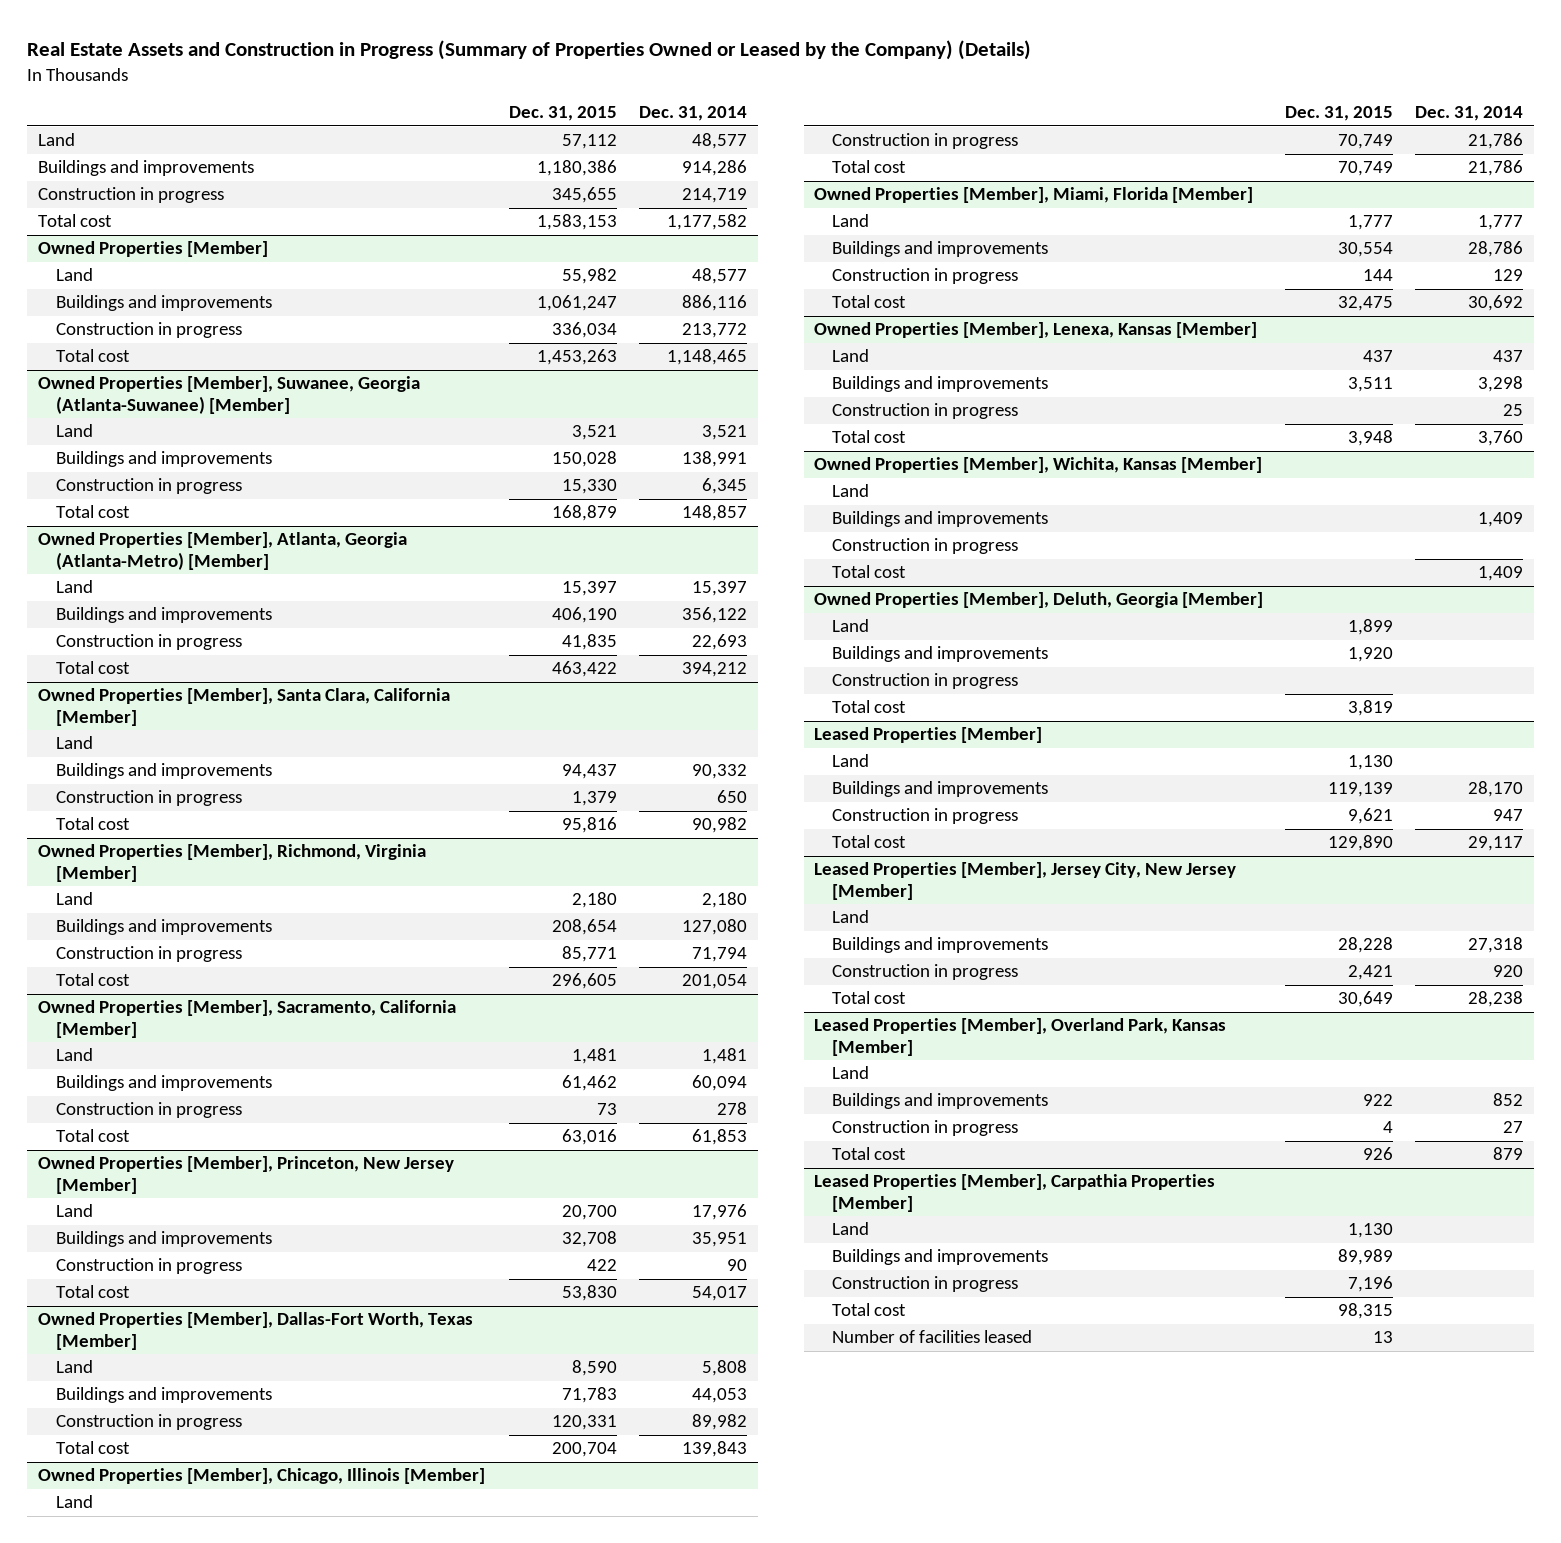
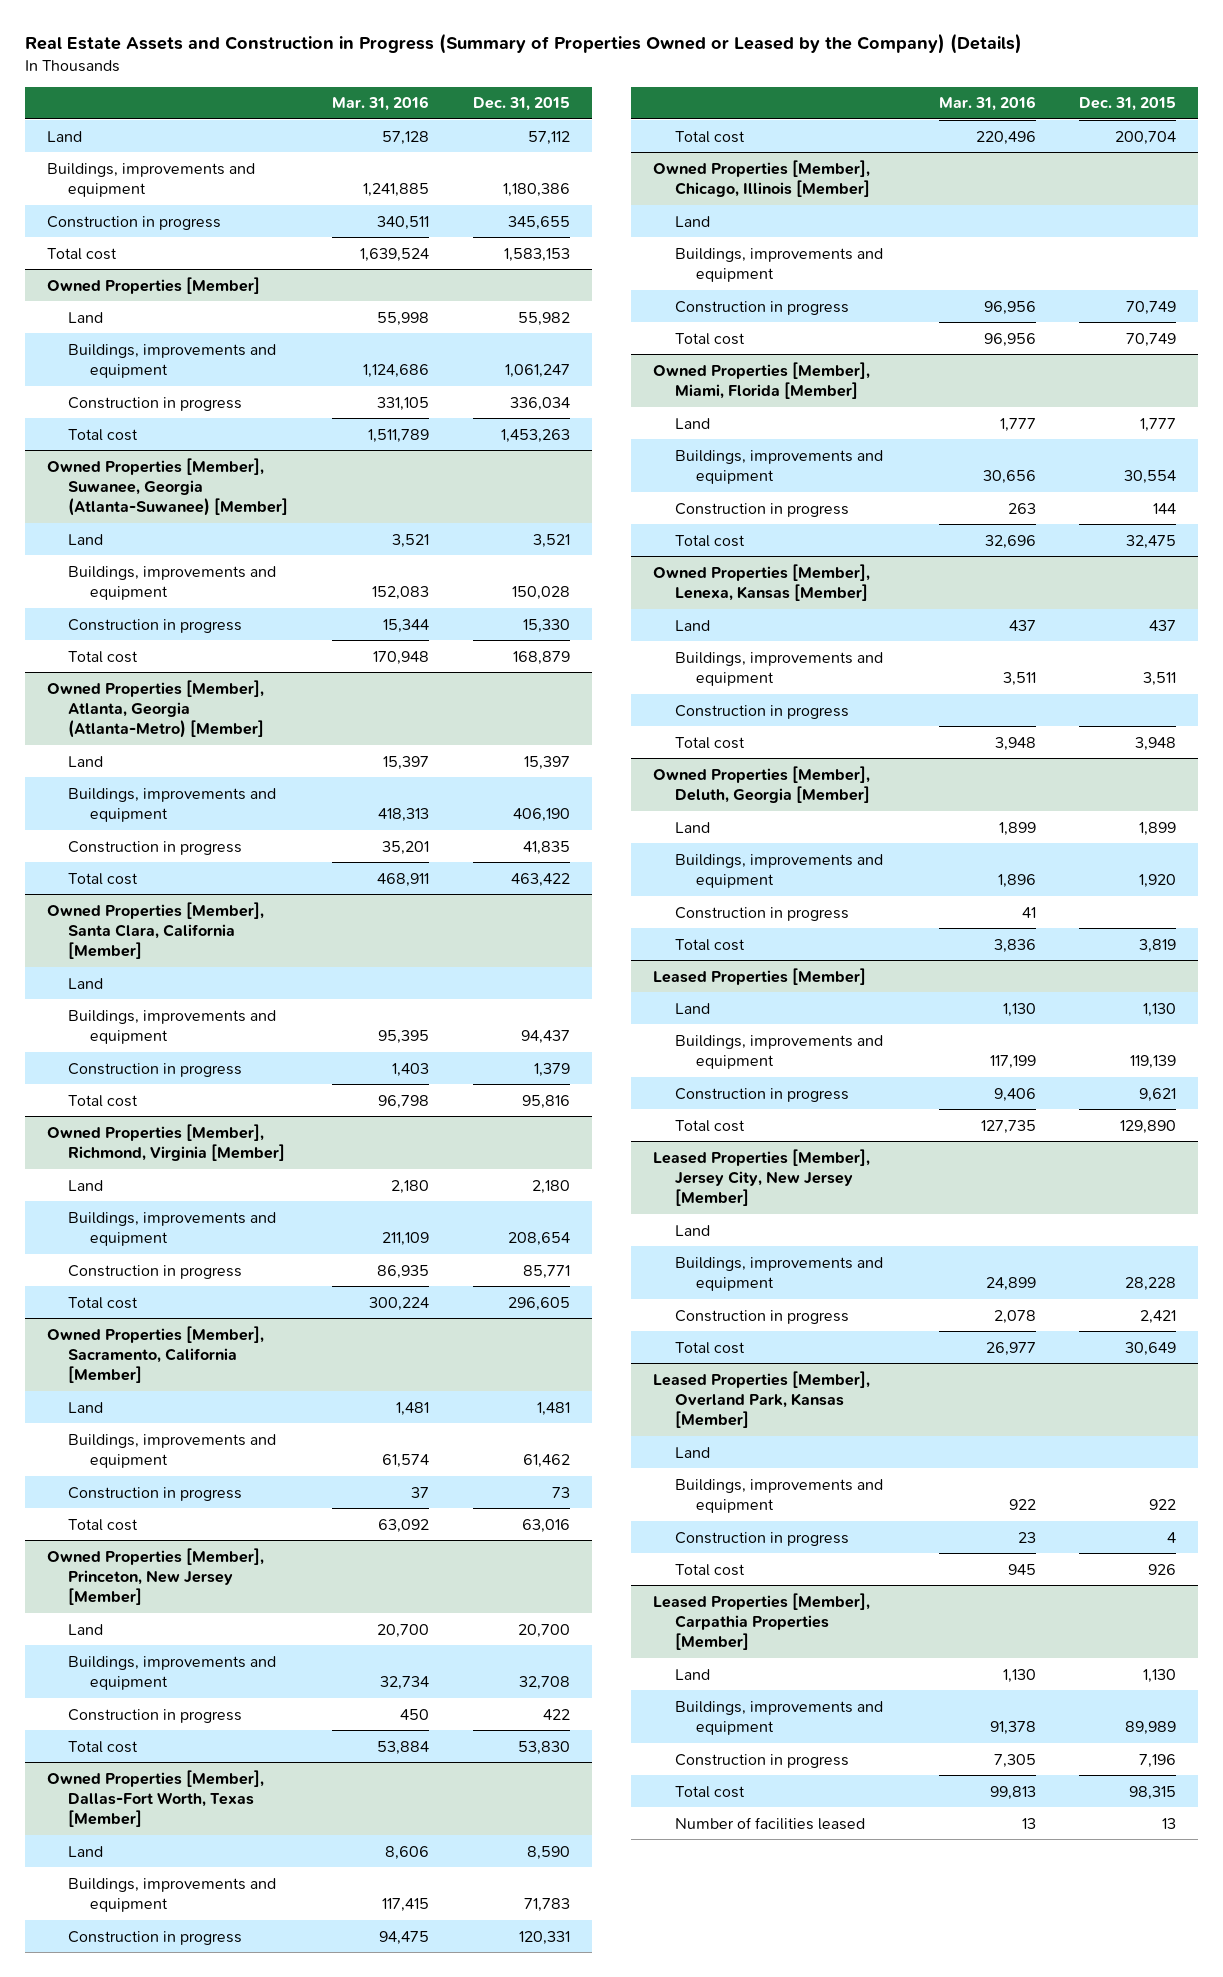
[638,106,747,122] Dec. 31, 2014 -> none
none -> [332,96,430,112] Mar. 31, 2016
[38,160,255,177] Buildings and improvements -> [46,162,255,197] Buildings, improvements and equipment
[55,295,272,312] Buildings and improvements -> [68,343,277,378] Buildings, improvements and equipment
[55,451,272,468] Buildings and improvements -> [68,565,277,600] Buildings, improvements and equipment
[55,607,272,624] Buildings and improvements -> [68,787,277,822] Buildings, improvements and equipment
[55,763,272,780] Buildings and improvements -> [68,1009,277,1044] Buildings, improvements and equipment
[55,919,272,936] Buildings and improvements -> [68,1211,277,1246] Buildings, improvements and equipment
[55,1075,272,1092] Buildings and improvements -> [68,1433,277,1468] Buildings, improvements and equipment
[55,1231,272,1248] Buildings and improvements -> [68,1655,277,1690] Buildings, improvements and equipment
[55,1387,272,1404] Buildings and improvements -> [68,1877,277,1912] Buildings, improvements and equipment
none -> [674,247,883,282] Buildings, improvements and equipment
[831,241,1048,258] Buildings and improvements -> [674,449,883,484] Buildings, improvements and equipment
[831,376,1048,393] Buildings and improvements -> [674,651,883,686] Buildings, improvements and equipment
[814,457,1263,474] Owned Properties [Member], Wichita, Kansas [Member] -> none
[831,484,869,498] Land -> none
[831,511,1048,528] Buildings and improvements -> none
[831,538,1018,555] Construction in progress -> none
[831,565,906,579] Total cost -> none
[831,646,1048,663] Buildings and improvements -> [674,853,883,888] Buildings, improvements and equipment
[831,781,1048,798] Buildings and improvements -> [674,1034,883,1069] Buildings, improvements and equipment
[831,937,1048,954] Buildings and improvements -> [674,1256,883,1291] Buildings, improvements and equipment
[831,1093,1048,1110] Buildings and improvements -> [674,1478,883,1513] Buildings, improvements and equipment
[831,1249,1048,1266] Buildings and improvements -> [674,1700,883,1735] Buildings, improvements and equipment

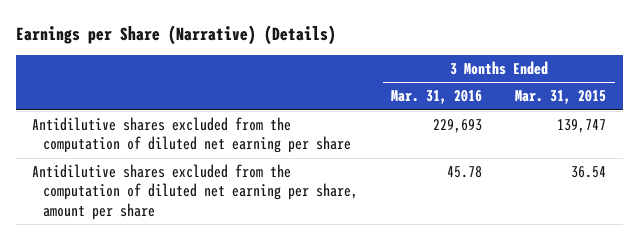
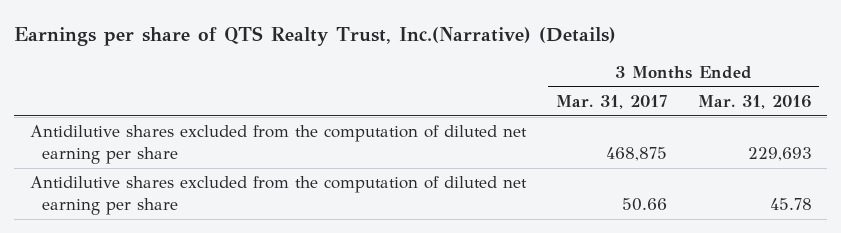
[15,24,336,45] Earnings per Share (Narrative) (Details) -> [14,25,617,46] Earnings per share of QTS Realty Trust, Inc.(Narrative) (Details)
[515,90,607,105] Mar. 31, 2015 -> none
none -> [556,95,668,110] Mar. 31, 2017
[32,164,359,220] Antidilutive shares excluded from the computation of diluted net earning per share, amount per share -> [29,176,527,216] Antidilutive shares excluded from the computation of diluted net earning per share

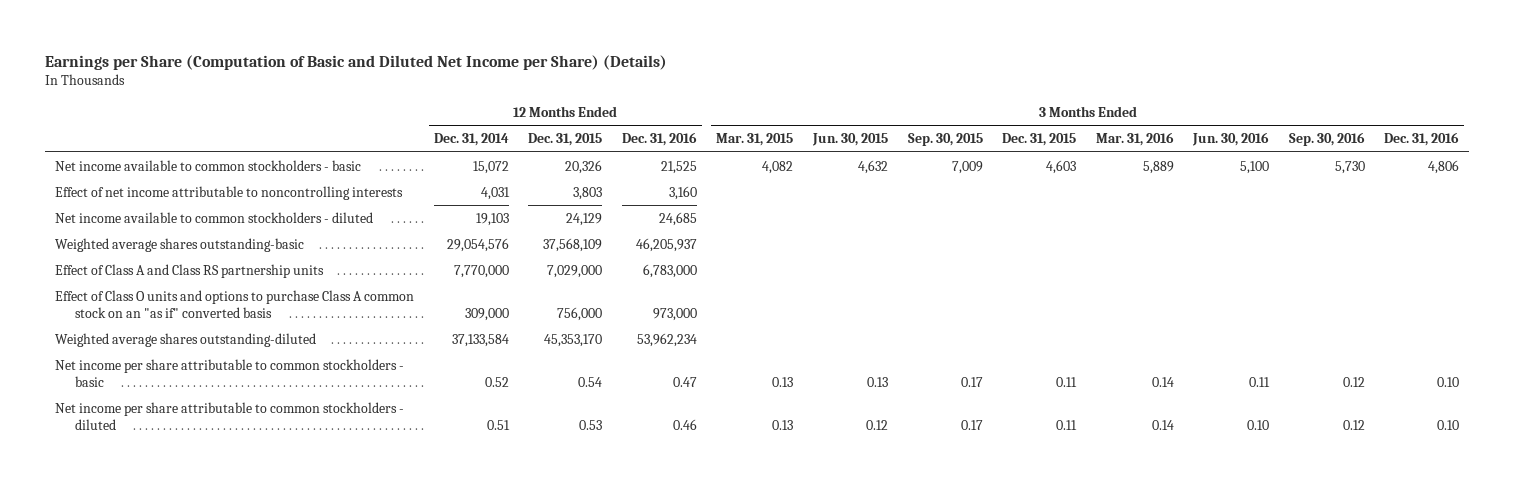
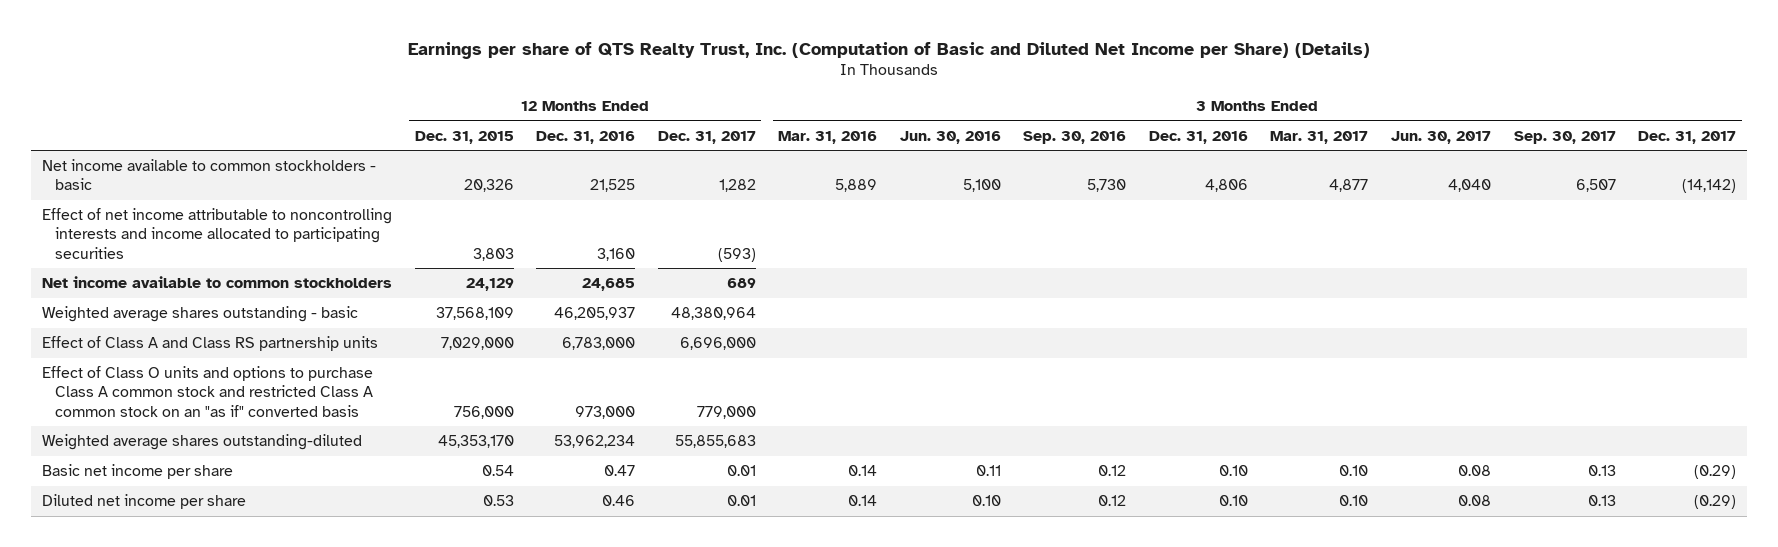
[45,54,668,70] Earnings per Share (Computation of Basic and Diluted Net Income per Share) (Details) -> [408,41,1371,59] Earnings per share of QTS Realty Trust, Inc. (Computation of Basic and Diluted Net Income per Share) (Details)
[433,133,509,147] Dec. 31, 2014 -> none
[716,133,794,147] Mar. 31, 2015 -> none
[811,133,888,147] Jun. 30, 2015 -> none
[907,133,983,147] Sep. 30, 2015 -> none
[1002,133,1077,147] Dec. 31, 2015 -> none
none -> [657,130,756,144] Dec. 31, 2017
none -> [1270,130,1369,144] Mar. 31, 2017
none -> [1390,130,1491,144] Jun. 30, 2017
none -> [1513,130,1616,144] Sep. 30, 2017
none -> [1638,130,1737,144] Dec. 31, 2017
[54,185,403,200] Effect of net income attributable to noncontrolling interests -> [42,208,393,259] Effect of net income attributable to noncontrolling interests and income allocated to participating securities
[54,211,373,223] Net income available to common stockholders - diluted -> [42,276,393,289] Net income available to common stockholders
[54,237,304,252] Weighted average shares outstanding-basic -> [42,306,359,323] Weighted average shares outstanding - basic
[54,289,414,319] Effect of Class O units and options to purchase Class A common stock on an "as if" converted basis -> [42,366,374,417] Effect of Class O units and options to purchase Class A common stock and restricted Class A common stock on an "as if" converted basis
[54,358,404,388] Net income per share attributable to common stockholders - basic -> [42,464,234,480] Basic net income per share
[54,401,404,431] Net income per share attributable to common stockholders - diluted -> [42,494,247,510] Diluted net income per share

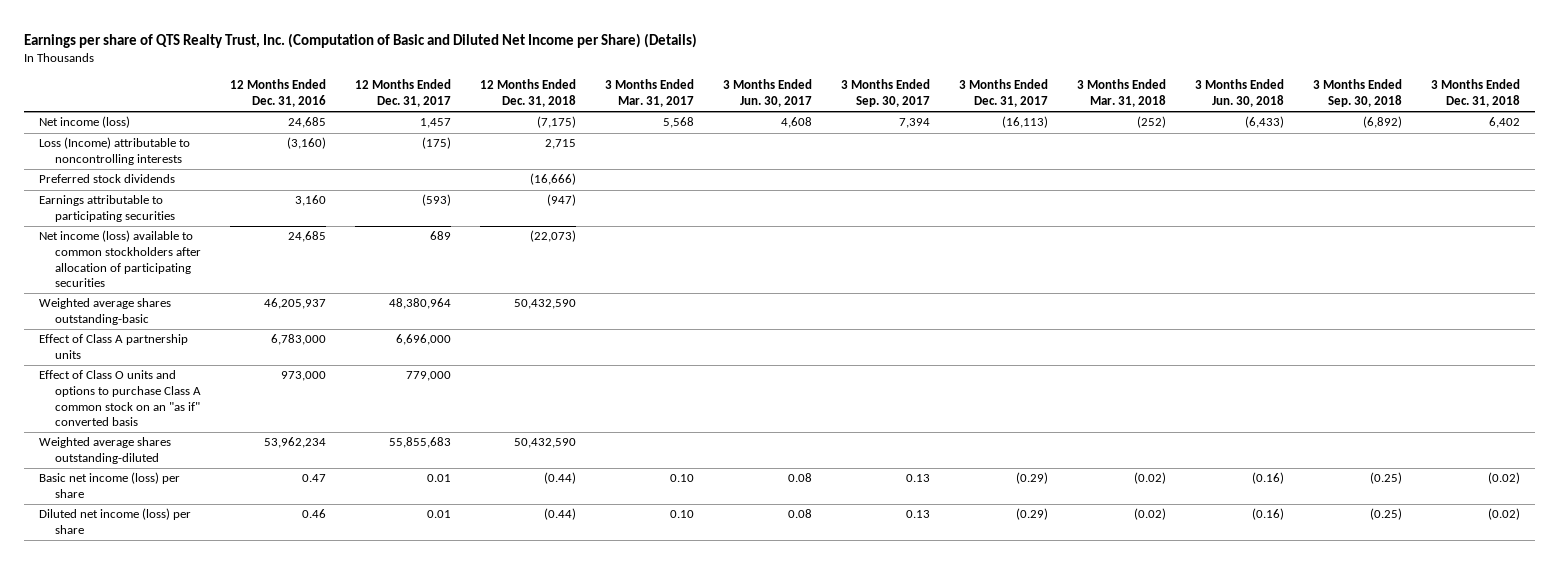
[414,130,514,144] Dec. 31, 2015 -> none
[778,130,878,144] Mar. 31, 2016 -> none
[899,130,1001,144] Jun. 30, 2016 -> none
[1023,130,1127,144] Sep. 30, 2016 -> none
[1148,130,1248,144] Dec. 31, 2016 -> none
none -> [480,79,577,108] 12 Months Ended Dec. 31, 2018
none -> [1077,79,1167,108] 3 Months Ended Mar. 31, 2018
none -> [1195,79,1285,108] 3 Months Ended Jun. 30, 2018
none -> [1313,79,1403,108] 3 Months Ended Sep. 30, 2018
none -> [1431,79,1521,108] 3 Months Ended Dec. 31, 2018
[42,159,377,191] Net income available to common stockholders - basic -> none
none -> [39,116,131,129] Net income (loss)
none -> [39,137,191,166] Loss (Income) attributable to noncontrolling interests
none -> [39,174,176,184] Preferred stock dividends
[42,208,393,259] Effect of net income attributable to noncontrolling interests and income allocated to participating securities -> [39,195,176,223] Earnings attributable to participating securities
[42,276,393,289] Net income available to common stockholders -> [39,230,202,288] Net income (loss) available to common stockholders after allocation of participating securities
[42,306,359,323] Weighted average shares outstanding - basic -> [39,298,172,326] Weighted average shares outstanding-basic
[42,336,379,352] Effect of Class A and Class RS partnership units -> [39,334,189,360] Effect of Class A partnership units
[42,366,374,417] Effect of Class O units and options to purchase Class A common stock and restricted Class A common stock on an "as if" converted basis -> [39,370,202,427] Effect of Class O units and options to purchase Class A common stock on an "as if" converted basis
[42,464,234,480] Basic net income per share -> [39,472,181,499] Basic net income (loss) per share
[42,494,247,510] Diluted net income per share -> [39,508,192,535] Diluted net income (loss) per share

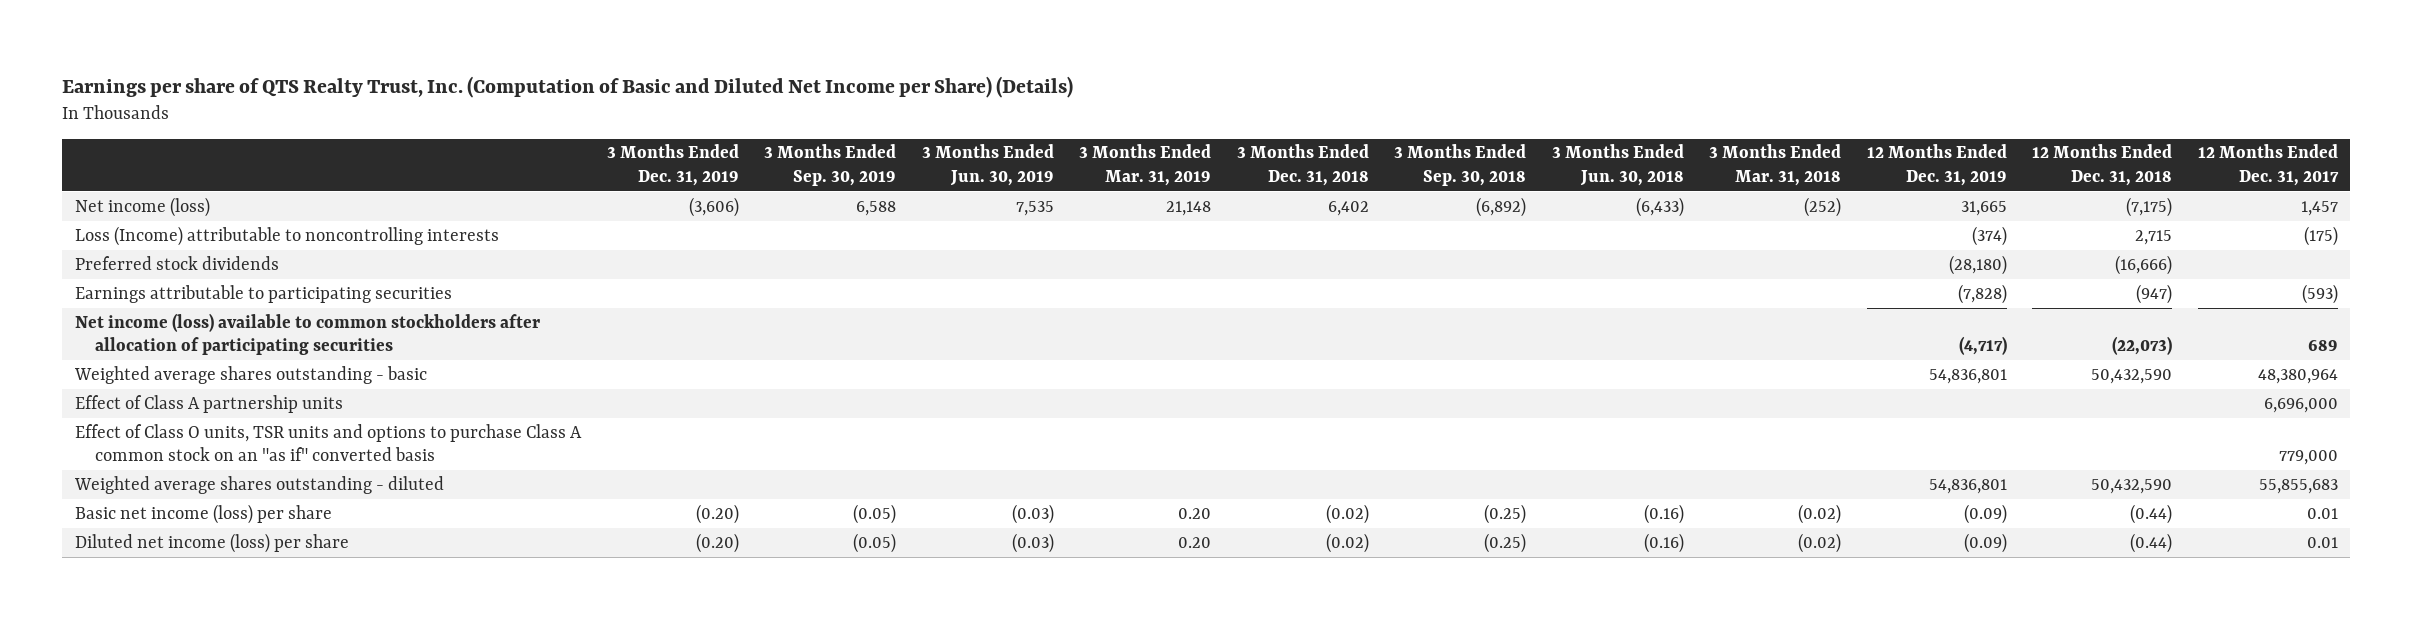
[230,79,327,108] 12 Months Ended Dec. 31, 2016 -> none
[605,79,695,108] 3 Months Ended Mar. 31, 2017 -> none
[723,79,813,108] 3 Months Ended Jun. 30, 2017 -> none
[841,79,931,108] 3 Months Ended Sep. 30, 2017 -> none
[959,79,1049,108] 3 Months Ended Dec. 31, 2017 -> none
none -> [606,144,739,186] 3 Months Ended Dec. 31, 2019
none -> [764,144,897,186] 3 Months Ended Sep. 30, 2019
none -> [921,144,1054,186] 3 Months Ended Jun. 30, 2019
none -> [1079,144,1212,186] 3 Months Ended Mar. 31, 2019
none -> [1866,144,2007,186] 12 Months Ended Dec. 31, 2019
[39,298,172,326] Weighted average shares outstanding-basic -> [74,365,428,384] Weighted average shares outstanding - basic
[39,370,202,427] Effect of Class O units and options to purchase Class A common stock on an "as if" converted basis -> [75,423,583,462] Effect of Class O units, TSR units and options to purchase Class A common stock on an "as if" converted basis
[39,437,172,465] Weighted average shares outstanding-diluted -> [74,475,445,494] Weighted average shares outstanding - diluted

